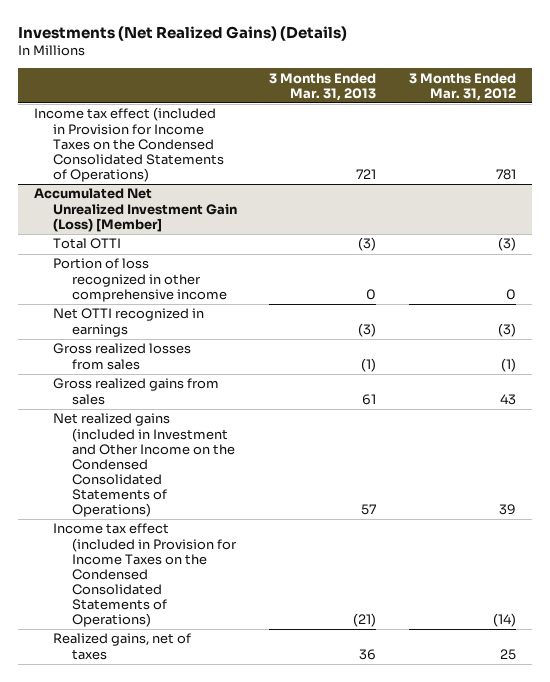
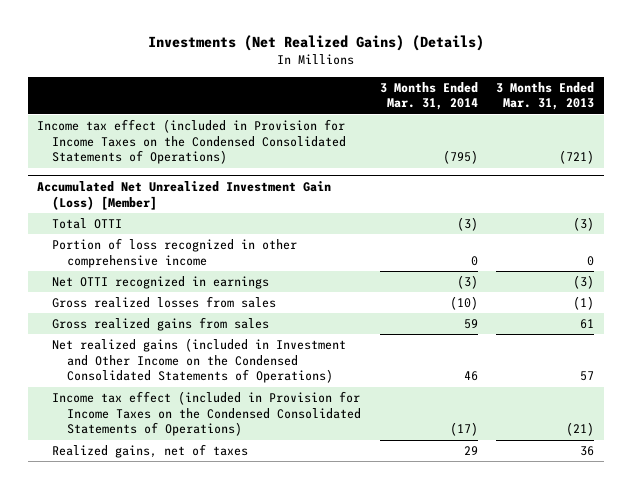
[408,72,516,101] 3 Months Ended Mar. 31, 2012 -> none
none -> [379,81,478,111] 3 Months Ended Mar. 31, 2014
[356,168,377,179] 721 -> [559,150,595,165] (721)

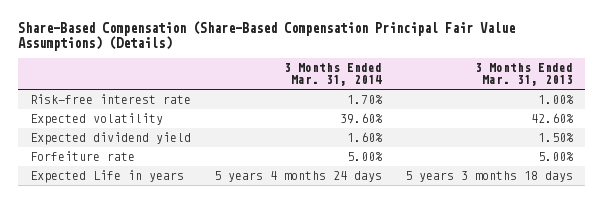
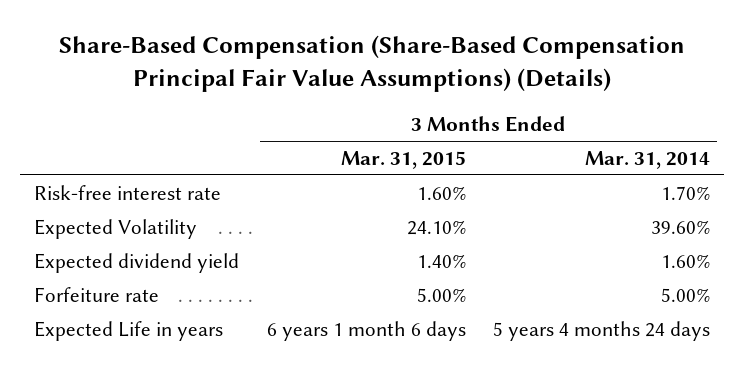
[475,63,574,87] 3 Months Ended Mar. 31, 2013 -> none
none -> [340,150,466,169] Mar. 31, 2015
[29,112,163,126] Expected volatility -> [34,218,198,239] Expected Volatility

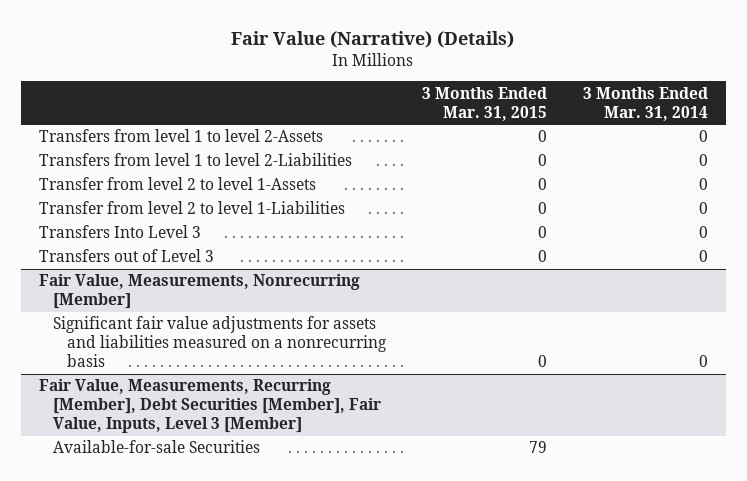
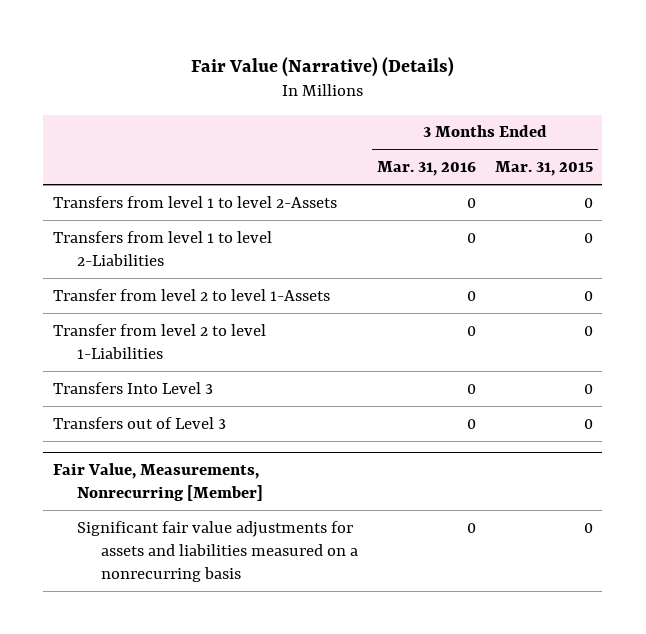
[583,86,709,121] 3 Months Ended Mar. 31, 2014 -> none
none -> [376,161,476,177] Mar. 31, 2016
[38,379,382,434] Fair Value, Measurements, Recurring [Member], Debt Securities [Member], Fair Value, Inputs, Level 3 [Member] -> none
[53,440,261,454] Available-for-sale Securities -> none

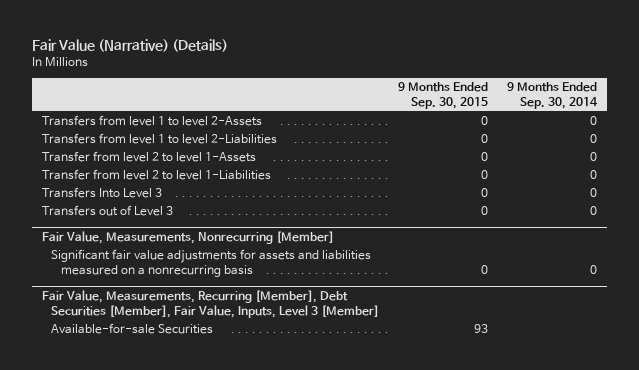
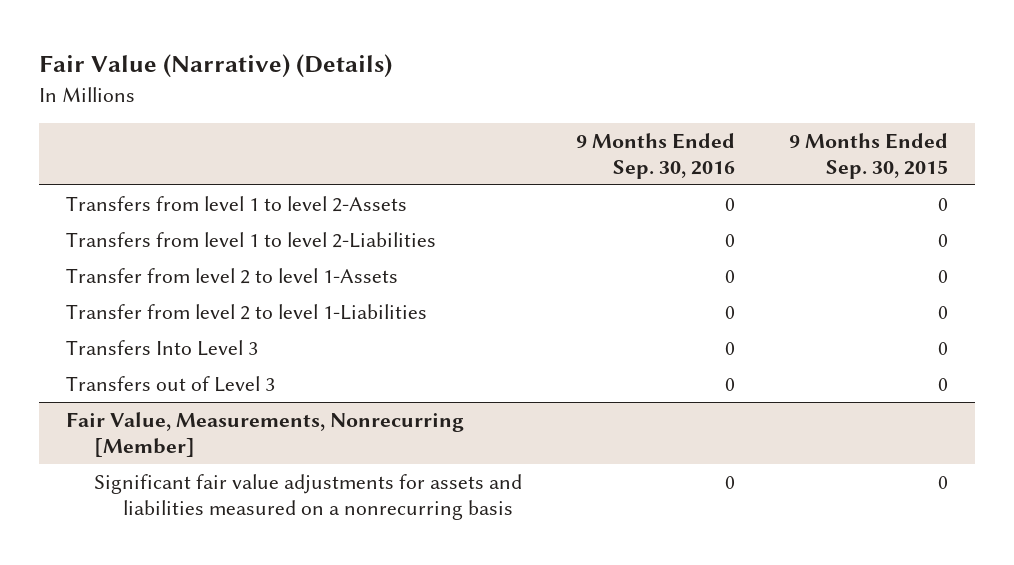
[507,81,599,109] 9 Months Ended Sep. 30, 2014 -> none
none -> [576,133,736,179] 9 Months Ended Sep. 30, 2016
[41,289,380,318] Fair Value, Measurements, Recurring [Member], Debt Securities [Member], Fair Value, Inputs, Level 3 [Member] -> none
[51,323,214,335] Available-for-sale Securities -> none

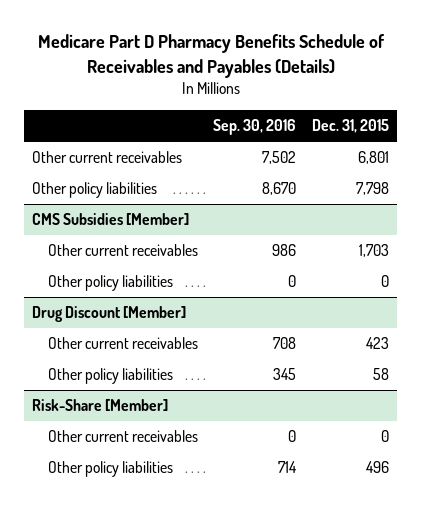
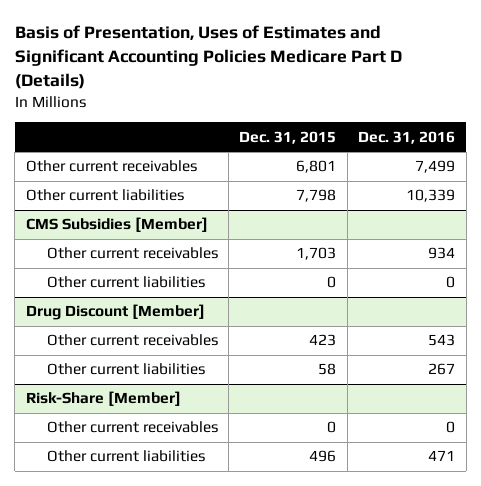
[37,34,385,78] Medicare Part D Pharmacy Benefits Schedule of Receivables and Payables (Details) -> [14,25,402,90] Basis of Presentation, Uses of Estimates and Significant Accounting Policies Medicare Part D (Details)
[213,119,297,136] Sep. 30, 2016 -> none
none -> [358,130,456,144] Dec. 31, 2016
[31,182,157,199] Other policy liabilities -> [25,189,184,202] Other current liabilities
[47,275,173,292] Other policy liabilities -> [46,276,205,289] Other current liabilities
[47,368,173,385] Other policy liabilities -> [46,363,205,376] Other current liabilities
[47,461,173,478] Other policy liabilities -> [46,450,205,463] Other current liabilities

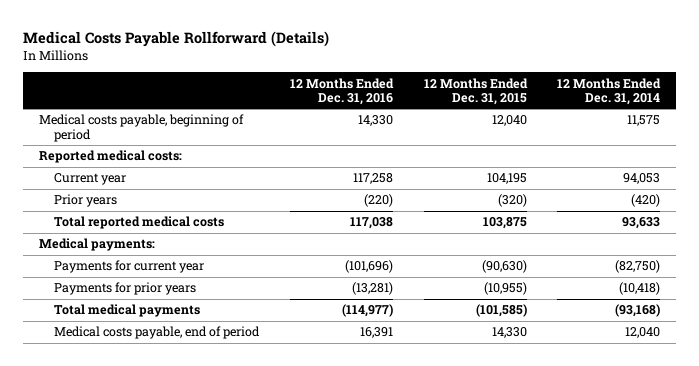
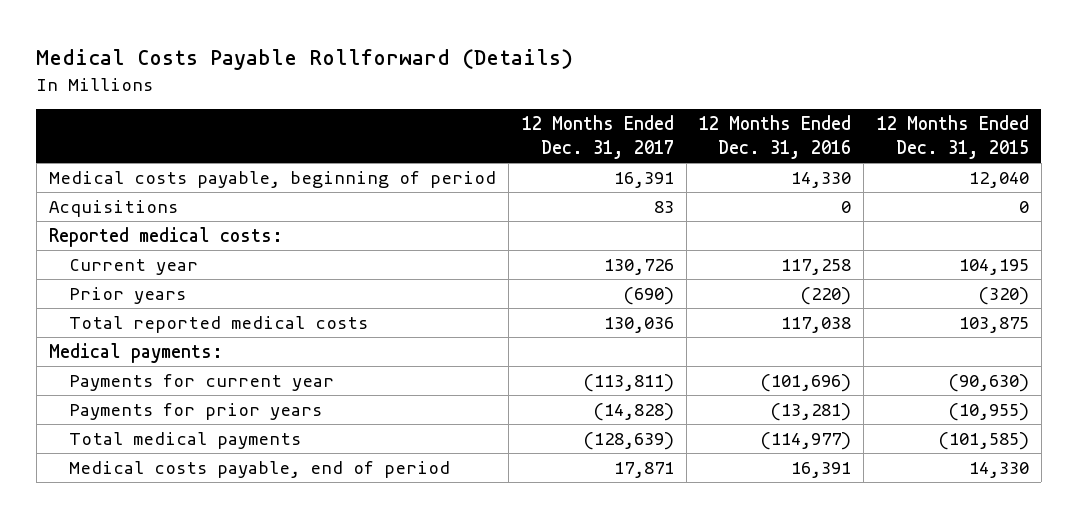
[557,77,662,106] 12 Months Ended Dec. 31, 2014 -> none
none -> [521,115,674,160] 12 Months Ended Dec. 31, 2017
none -> [48,200,178,218] Acquisitions

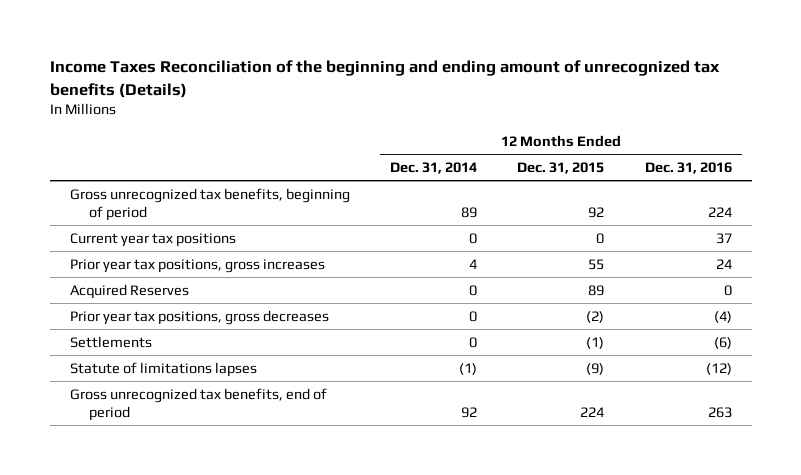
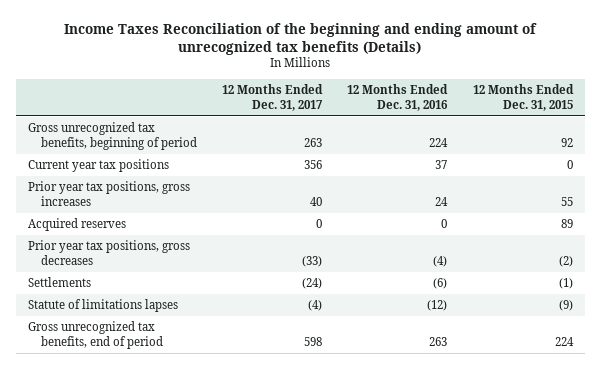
[390,162,478,175] Dec. 31, 2014 -> none
none -> [222,84,324,111] 12 Months Ended Dec. 31, 2017
[69,283,189,299] Acquired Reserves -> [28,218,127,232] Acquired reserves

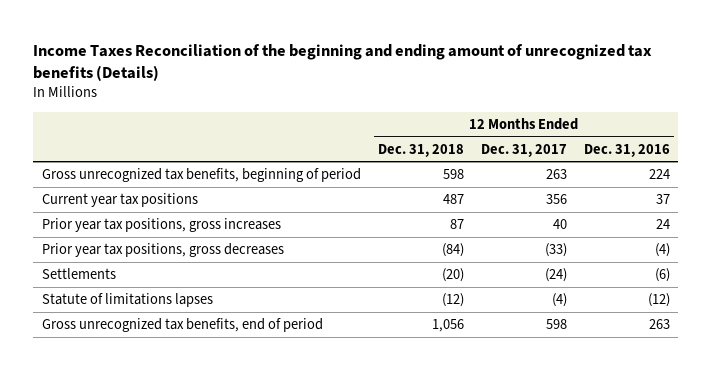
[472,84,574,111] 12 Months Ended Dec. 31, 2015 -> none
none -> [377,143,464,157] Dec. 31, 2018
[28,218,127,232] Acquired reserves -> none

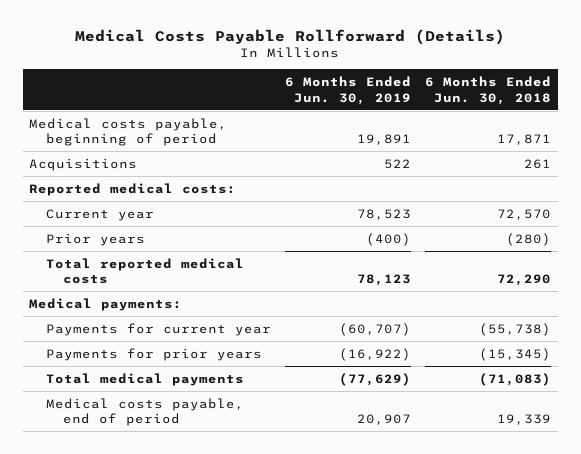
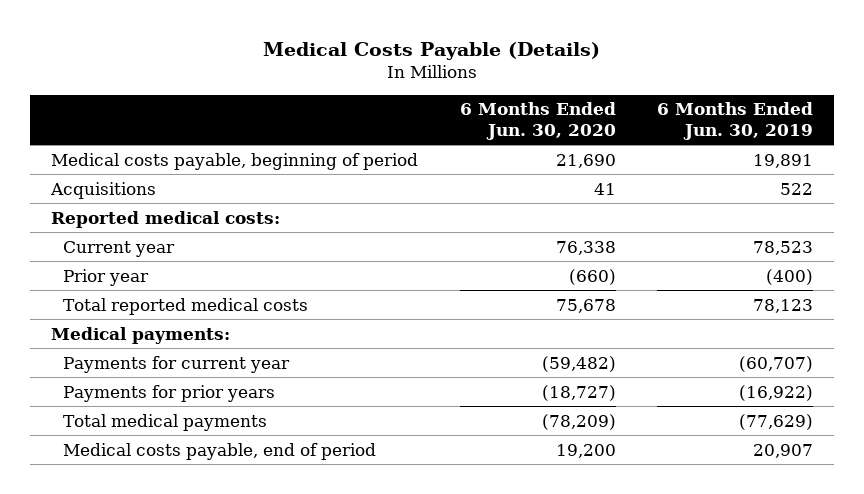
[75,29,506,46] Medical Costs Payable Rollforward (Details) -> [263,41,601,60] Medical Costs Payable (Details)
[425,76,552,105] 6 Months Ended Jun. 30, 2018 -> none
none -> [459,102,616,140] 6 Months Ended Jun. 30, 2020
[46,232,146,246] Prior years -> [63,268,150,286] Prior year

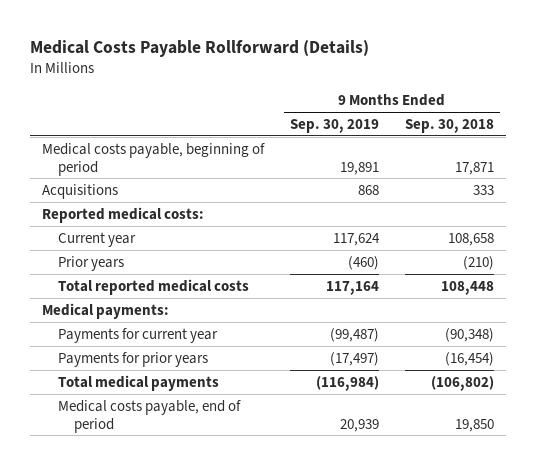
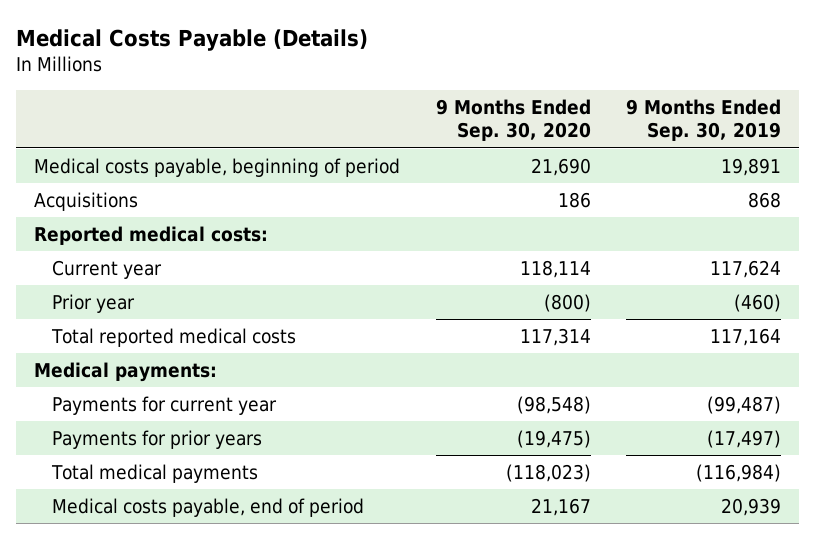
[29,40,369,58] Medical Costs Payable Rollforward (Details) -> [16,28,369,51] Medical Costs Payable (Details)
[404,118,494,133] Sep. 30, 2018 -> none
none -> [435,99,591,142] 9 Months Ended Sep. 30, 2020
[58,255,125,271] Prior years -> [52,294,136,314] Prior year

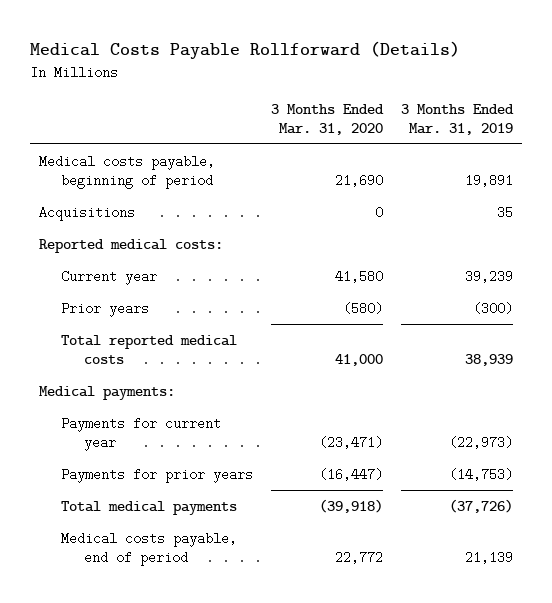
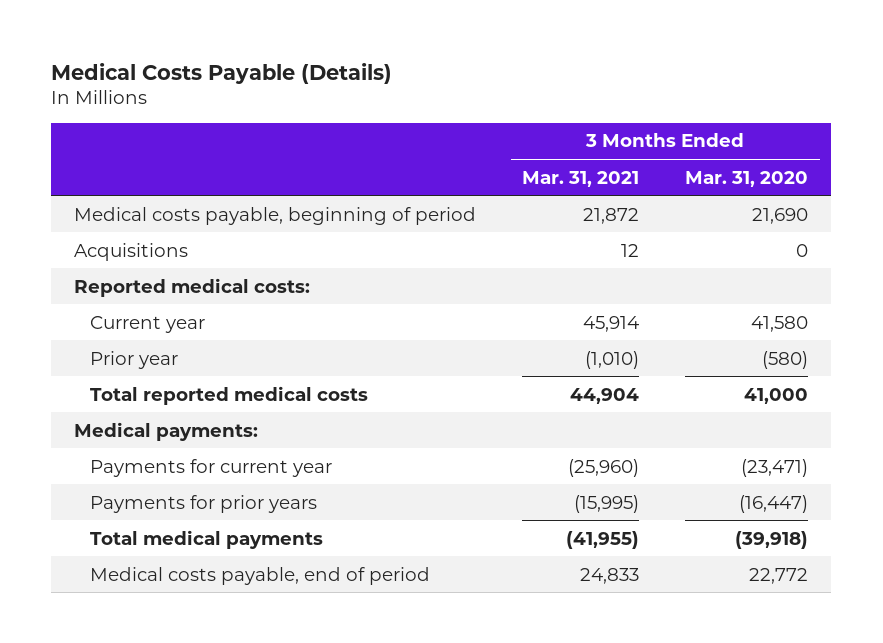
[30,41,461,60] Medical Costs Payable Rollforward (Details) -> [51,62,393,84] Medical Costs Payable (Details)
[401,103,515,135] 3 Months Ended Mar. 31, 2019 -> none
none -> [522,170,640,187] Mar. 31, 2021
[61,301,150,317] Prior years -> [90,350,179,369] Prior year

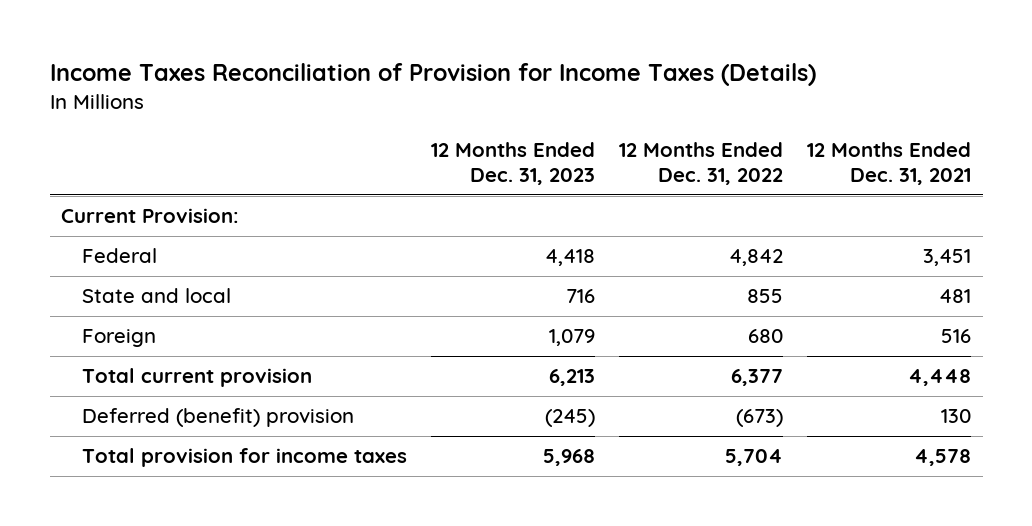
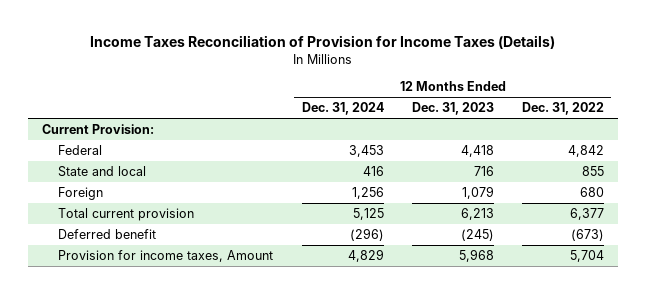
[806,141,971,185] 12 Months Ended Dec. 31, 2021 -> none
none -> [301,102,384,116] Dec. 31, 2024
[81,408,354,428] Deferred (benefit) provision -> [58,229,157,240] Deferred benefit
[81,448,407,468] Total provision for income taxes -> [58,250,274,263] Provision for income taxes, Amount

